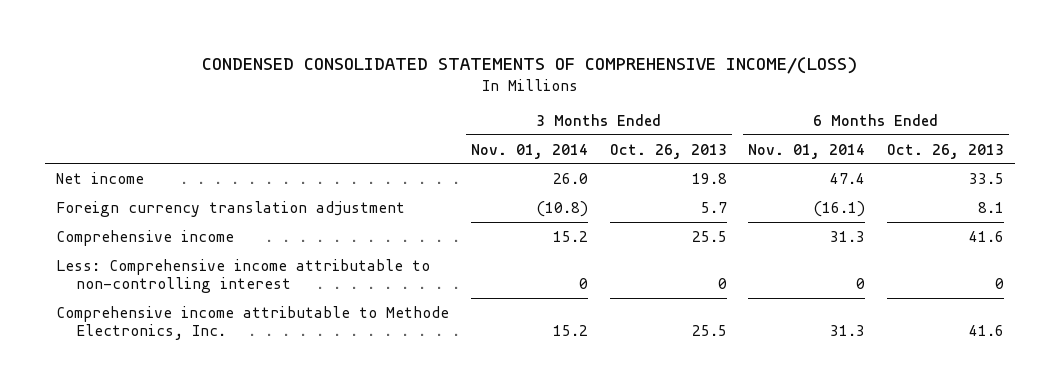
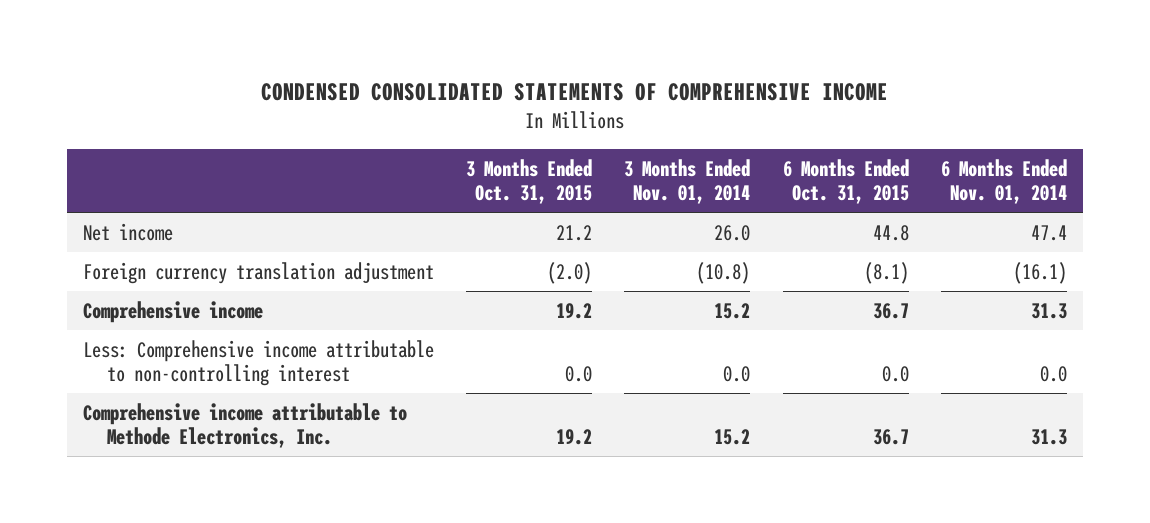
[202,56,858,74] CONDENSED CONSOLIDATED STATEMENTS OF COMPREHENSIVE INCOME/(LOSS) -> [260,82,888,101] CONDENSED CONSOLIDATED STATEMENTS OF COMPREHENSIVE INCOME
[609,143,727,159] Oct. 26, 2013 -> none
[886,143,1004,159] Oct. 26, 2013 -> none
none -> [466,158,593,205] 3 Months Ended Oct. 31, 2015
none -> [782,158,909,205] 6 Months Ended Oct. 31, 2015
[578,277,588,289] 0 -> [723,366,751,383] 0.0
[856,277,866,289] 0 -> [1039,366,1067,383] 0.0

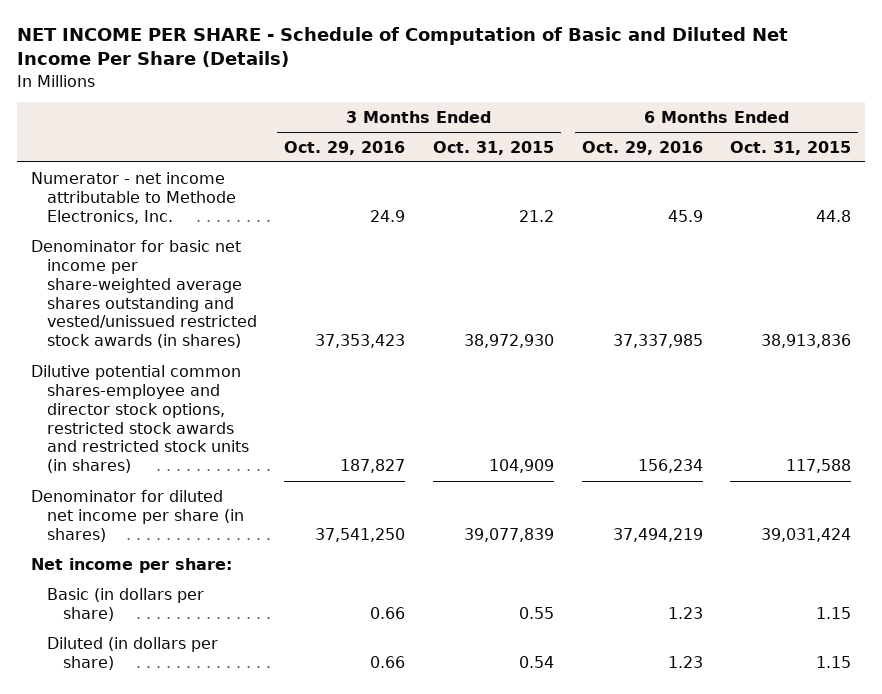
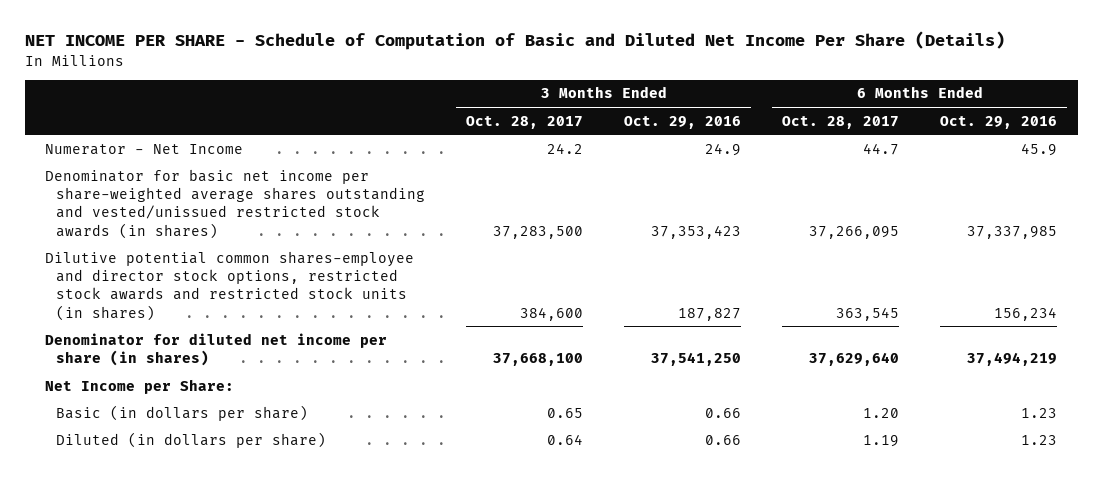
[433,140,555,155] Oct. 31, 2015 -> none
[730,140,852,155] Oct. 31, 2015 -> none
none -> [466,115,584,129] Oct. 28, 2017
none -> [782,115,900,129] Oct. 28, 2017
[30,171,236,224] Numerator - net income attributable to Methode Electronics, Inc. -> [45,143,244,155] Numerator - Net Income
[30,557,232,573] Net income per share: -> [45,378,235,394] Net Income per Share:

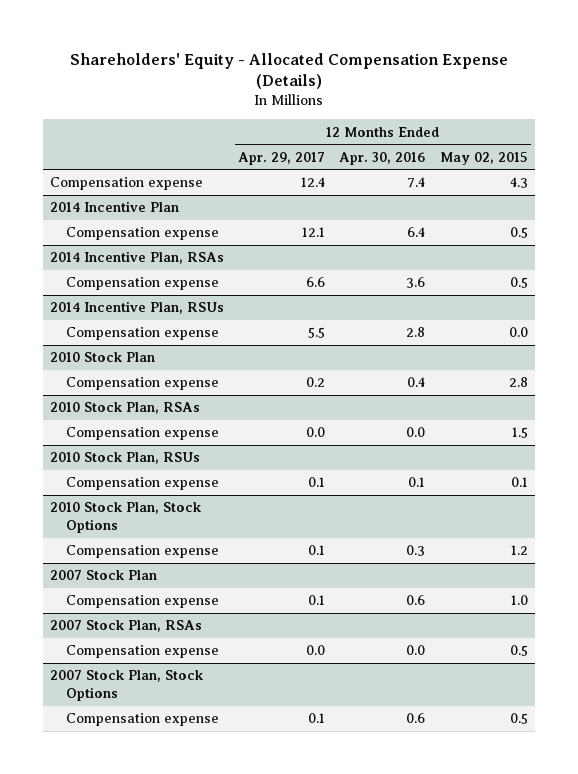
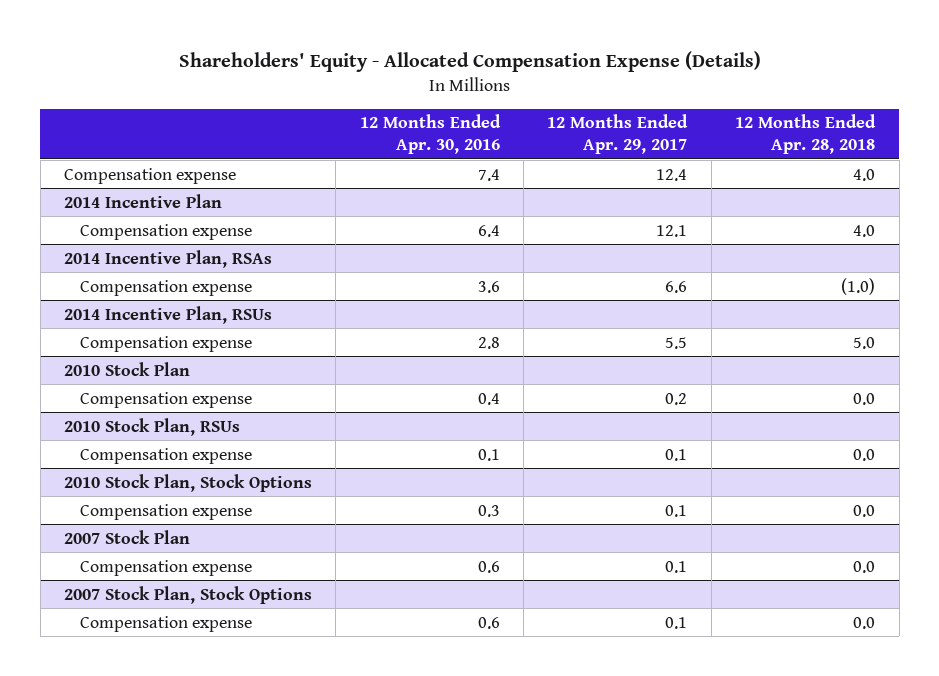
[439,151,528,165] May 02, 2015 -> none
none -> [735,114,877,154] 12 Months Ended Apr. 28, 2018
[49,402,200,415] 2010 Stock Plan, RSAs -> none
[66,427,220,441] Compensation expense -> none
[49,620,202,633] 2007 Stock Plan, RSAs -> none
[66,645,220,659] Compensation expense -> none

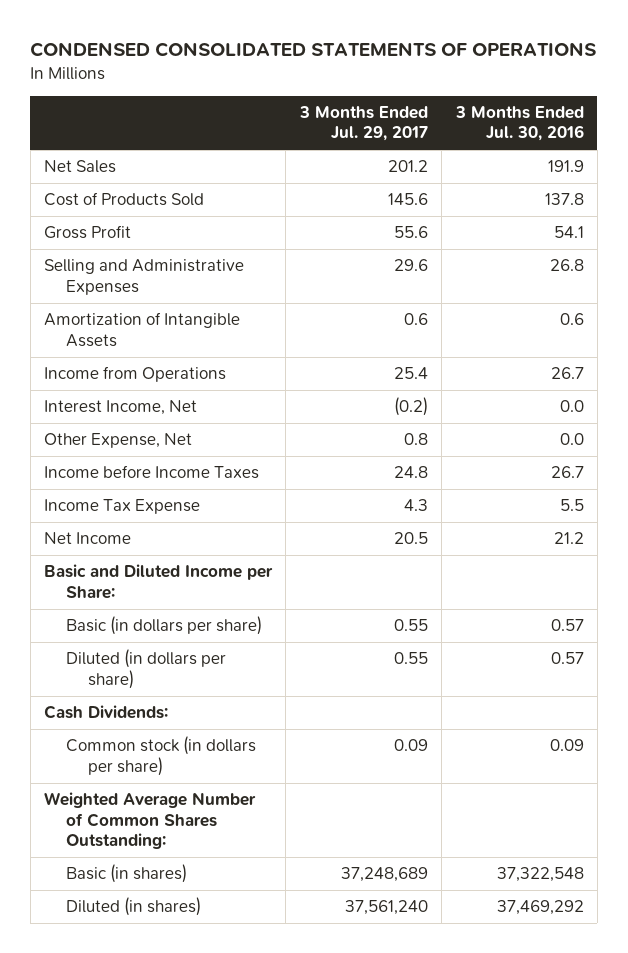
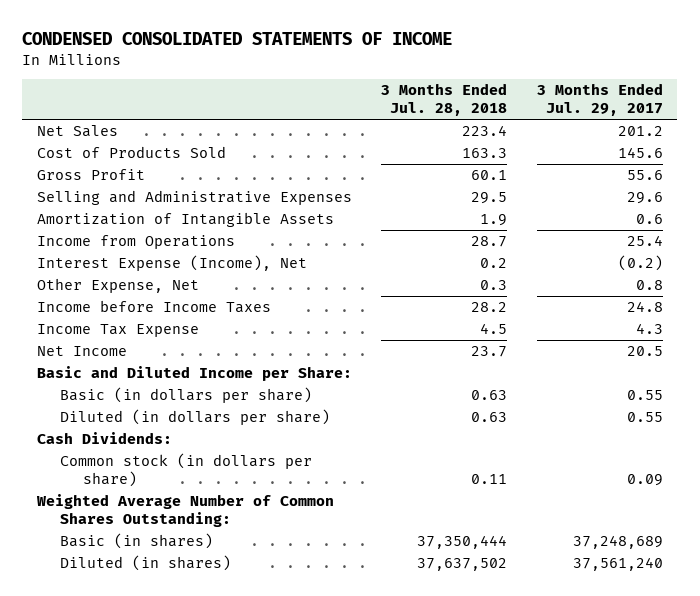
[30,42,597,58] CONDENSED CONSOLIDATED STATEMENTS OF OPERATIONS -> [22,31,453,45] CONDENSED CONSOLIDATED STATEMENTS OF INCOME
[454,105,584,142] 3 Months Ended Jul. 30, 2016 -> none
none -> [381,83,508,117] 3 Months Ended Jul. 28, 2018
[43,400,197,416] Interest Income, Net -> [37,255,308,272] Interest Expense (Income), Net

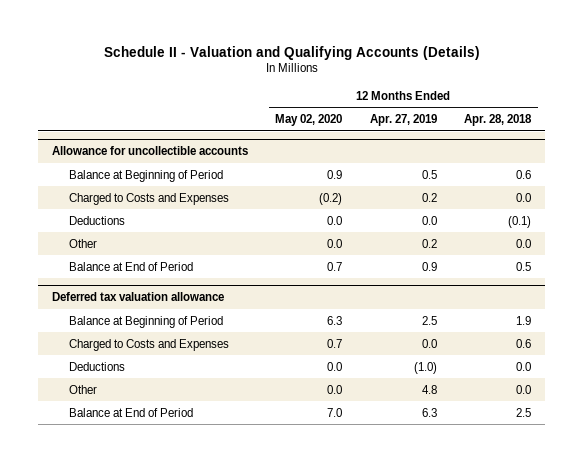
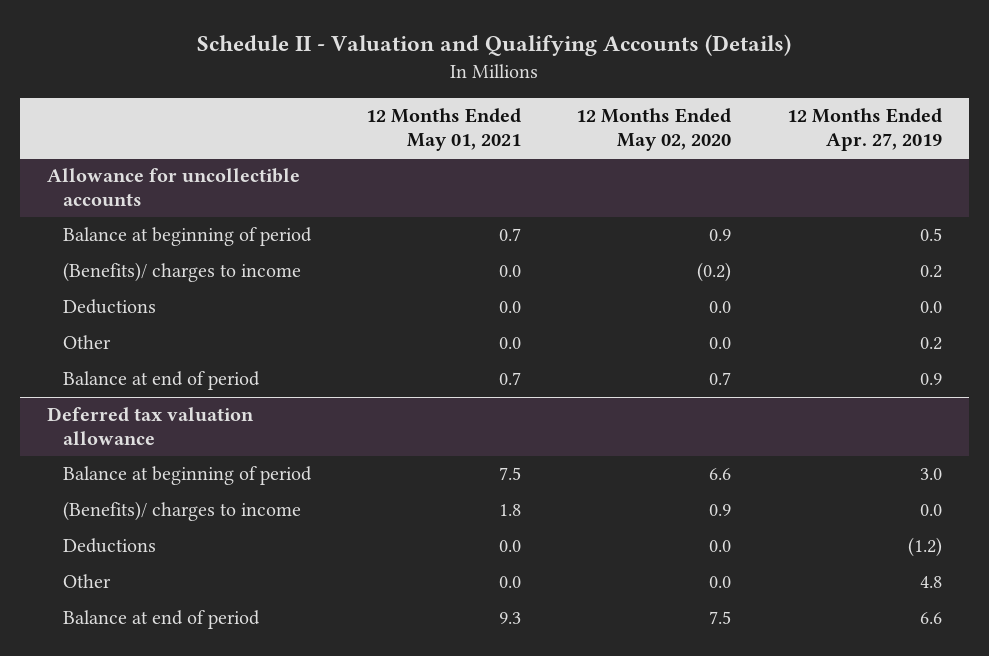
[463,114,532,127] Apr. 28, 2018 -> none
none -> [366,108,522,151] 12 Months Ended May 01, 2021
[68,169,223,182] Balance at Beginning of Period -> [63,227,313,247] Balance at beginning of period
[68,192,229,205] Charged to Costs and Expenses -> [63,262,302,283] (Benefits)/ charges to income
[68,261,193,271] Balance at End of Period -> [63,371,261,391] Balance at end of period
[68,338,229,351] Charged to Costs and Expenses -> none
[68,315,223,328] Balance at Beginning of Period -> [63,466,313,486] Balance at beginning of period
[327,315,343,325] 6.3 -> [709,468,732,481] 6.6
[421,315,437,325] 2.5 -> [919,468,942,481] 3.0
none -> [63,501,302,522] (Benefits)/ charges to income
[413,361,437,374] (1.0) -> [907,537,942,558] (1.2)
[68,407,193,417] Balance at End of Period -> [63,610,261,630] Balance at end of period
[327,407,343,417] 7.0 -> [709,611,732,625] 7.5
[421,407,437,417] 6.3 -> [919,612,942,625] 6.6

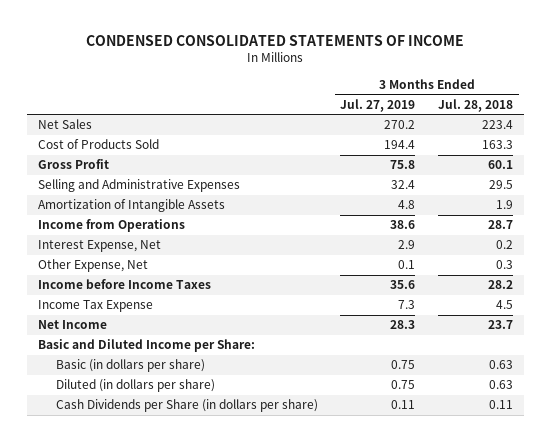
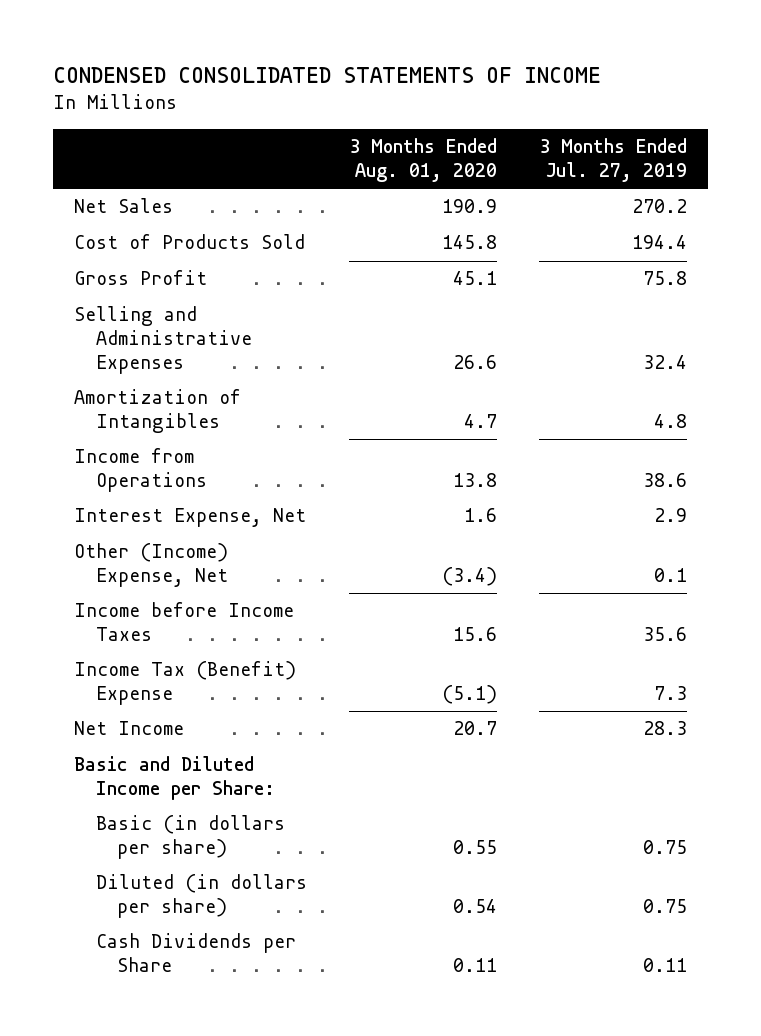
[437,98,513,112] Jul. 28, 2018 -> none
none -> [348,138,497,182] 3 Months Ended Aug. 01, 2020
[38,199,226,213] Amortization of Intangible Assets -> [74,389,242,434] Amortization of Intangibles
[38,259,149,273] Other Expense, Net -> [74,543,229,588] Other (Income) Expense, Net
[38,300,154,313] Income Tax Expense -> [74,661,297,706] Income Tax (Benefit) Expense
[55,399,318,413] Cash Dividends per Share (in dollars per share) -> [95,933,296,973] Cash Dividends per Share

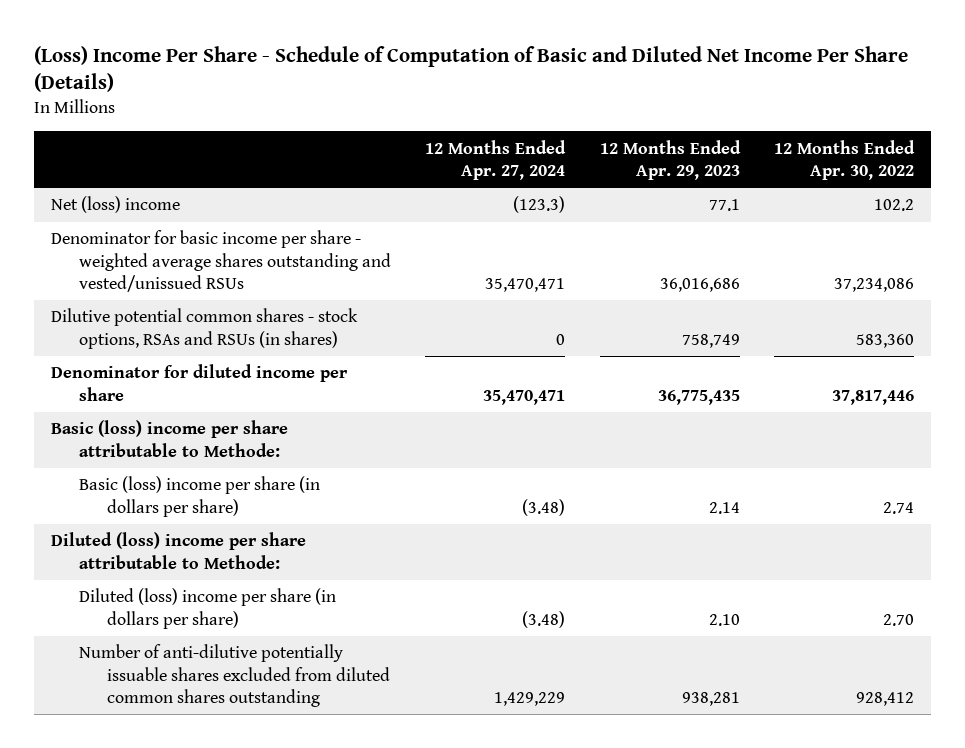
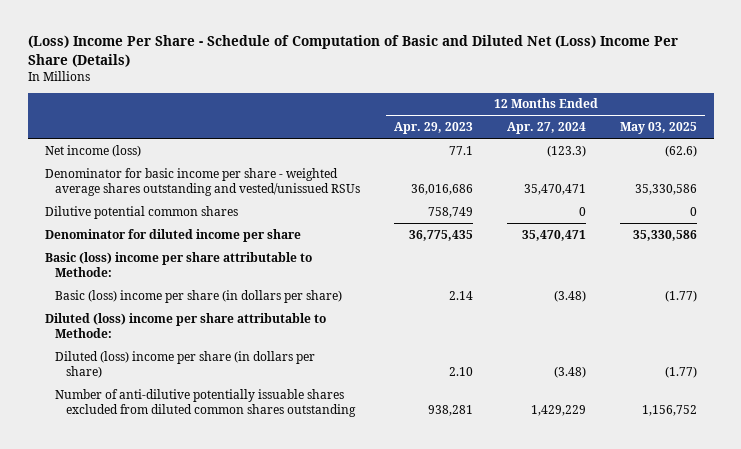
[33,45,908,93] (Loss) Income Per Share - Schedule of Computation of Basic and Diluted Net Income Per Share (Details) -> [27,35,678,67] (Loss) Income Per Share - Schedule of Computation of Basic and Diluted Net (Loss) Income Per Share (Details)
[773,139,915,180] 12 Months Ended Apr. 30, 2022 -> none
none -> [619,121,697,134] May 03, 2025
[51,196,181,214] Net (loss) income -> [44,144,141,157] Net income (loss)
[51,308,359,349] Dilutive potential common shares - stock options, RSAs and RSUs (in shares) -> [44,205,238,219] Dilutive potential common shares

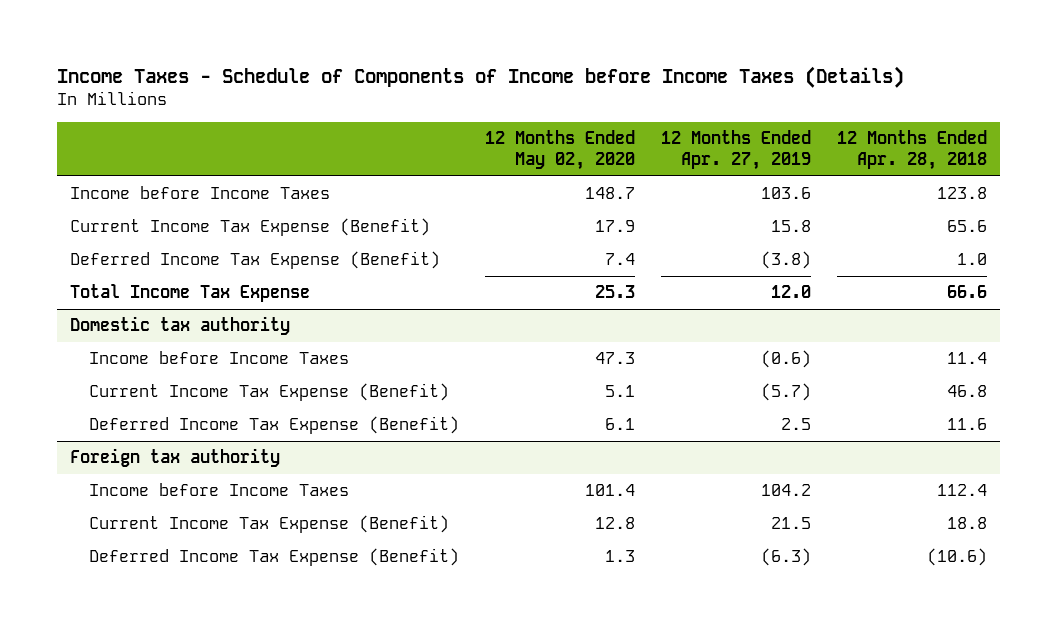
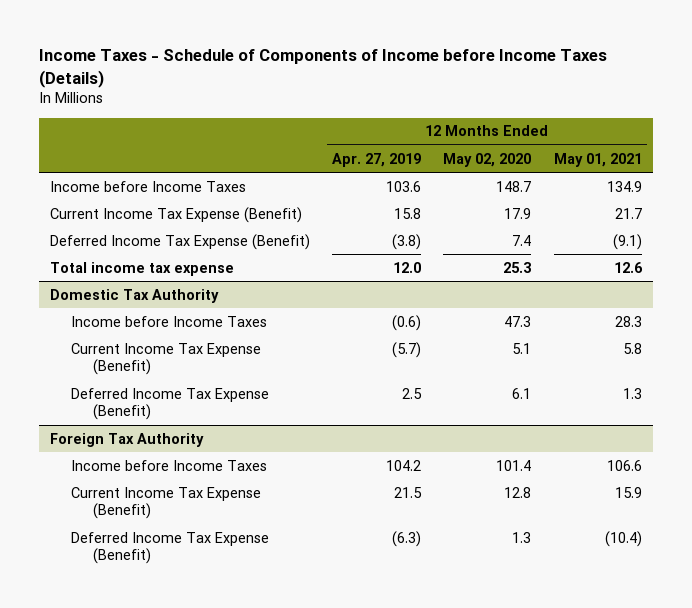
[836,130,987,170] 12 Months Ended Apr. 28, 2018 -> none
none -> [553,152,642,167] May 01, 2021
[69,284,310,303] Total Income Tax Expense -> [50,261,235,276] Total income tax expense
[69,316,290,336] Domestic tax authority -> [50,288,220,303] Domestic Tax Authority
[69,448,280,468] Foreign tax authority -> [50,432,205,447] Foreign Tax Authority

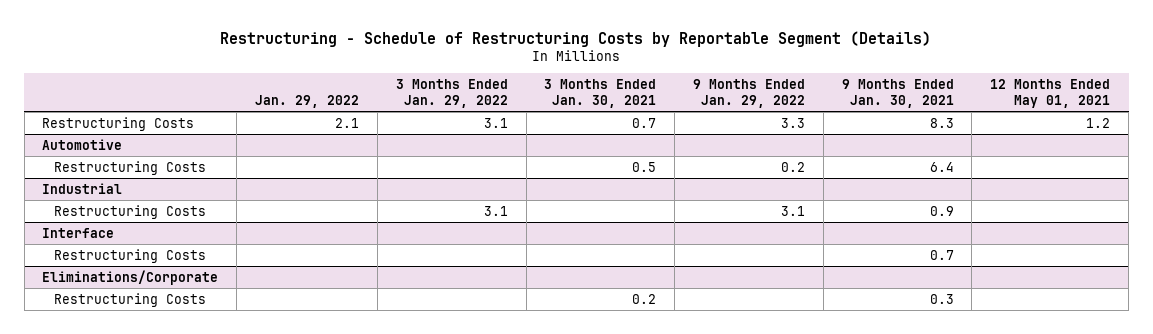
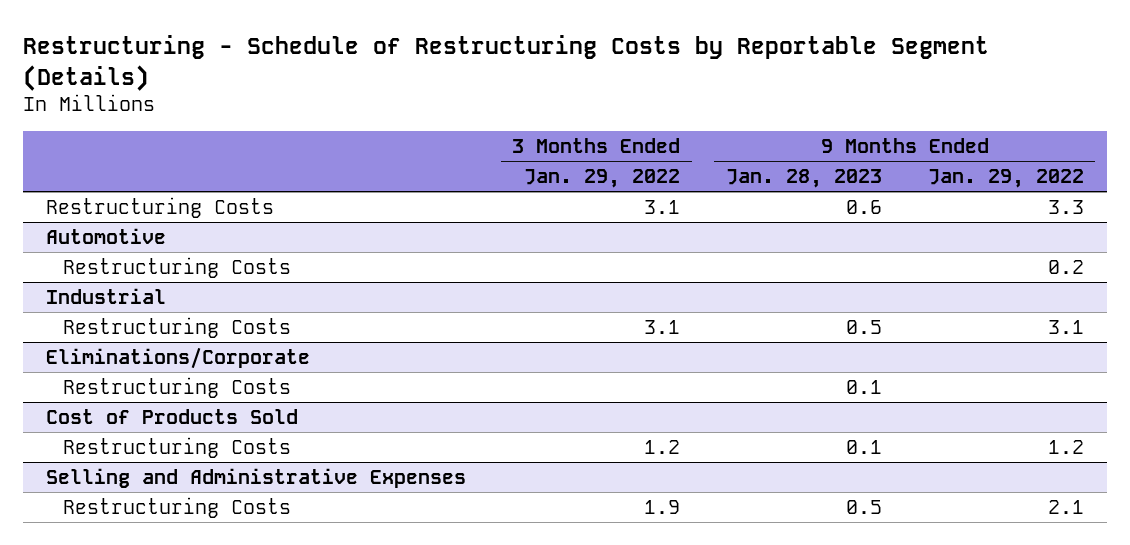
[255,94,360,108] Jan. 29, 2022 -> none
[544,78,657,108] 3 Months Ended Jan. 30, 2021 -> none
[841,78,954,108] 9 Months Ended Jan. 30, 2021 -> none
[990,78,1111,108] 12 Months Ended May 01, 2021 -> none
none -> [725,169,882,189] Jan. 28, 2023
[42,227,115,238] Interface -> none
[53,248,206,263] Restructuring Costs -> none
none -> [46,408,299,424] Cost of Products Sold
none -> [63,436,292,458] Restructuring Costs
none -> [46,467,467,488] Selling and Administrative Expenses
none -> [63,496,292,518] Restructuring Costs

